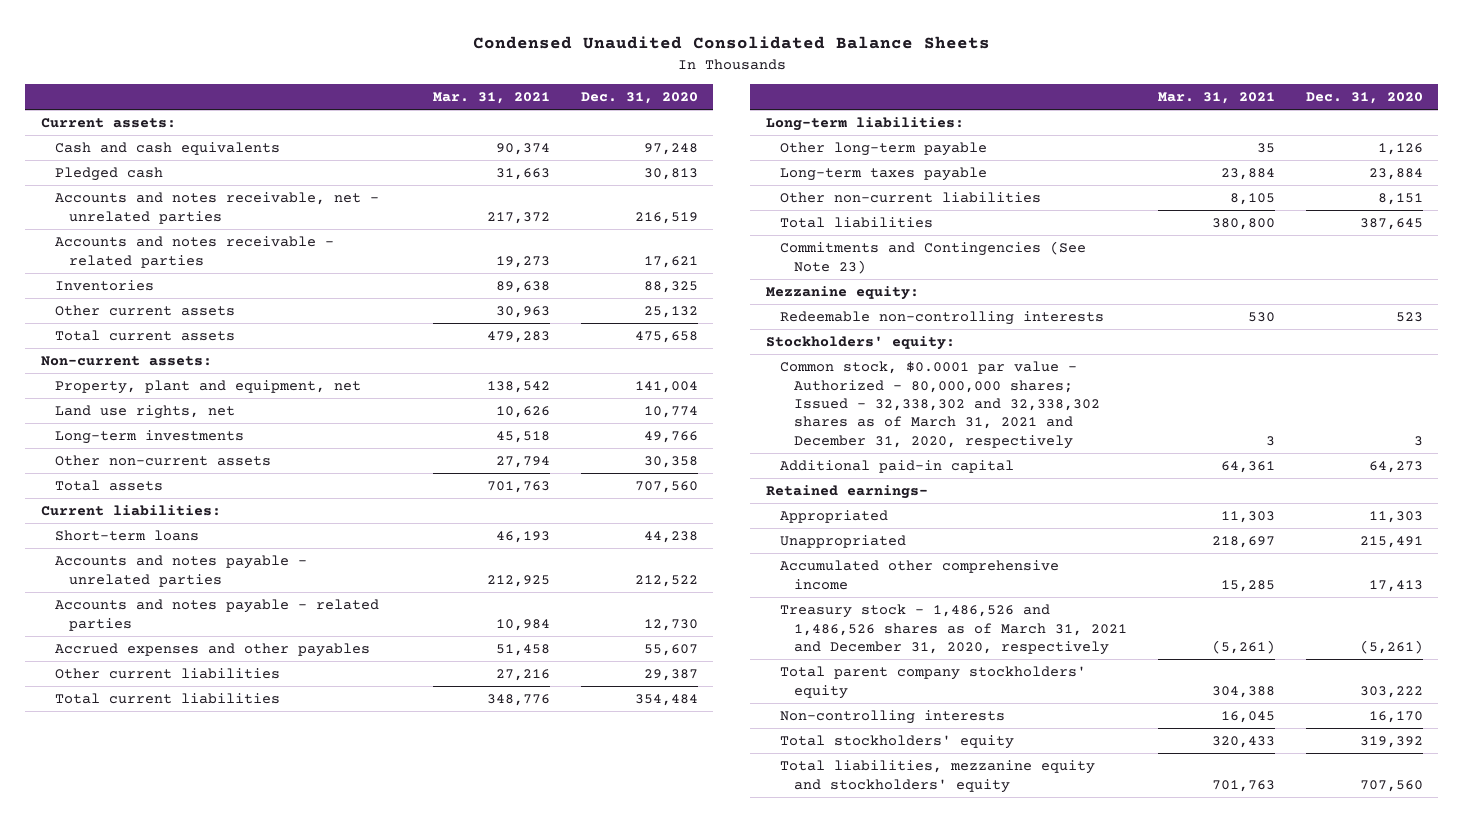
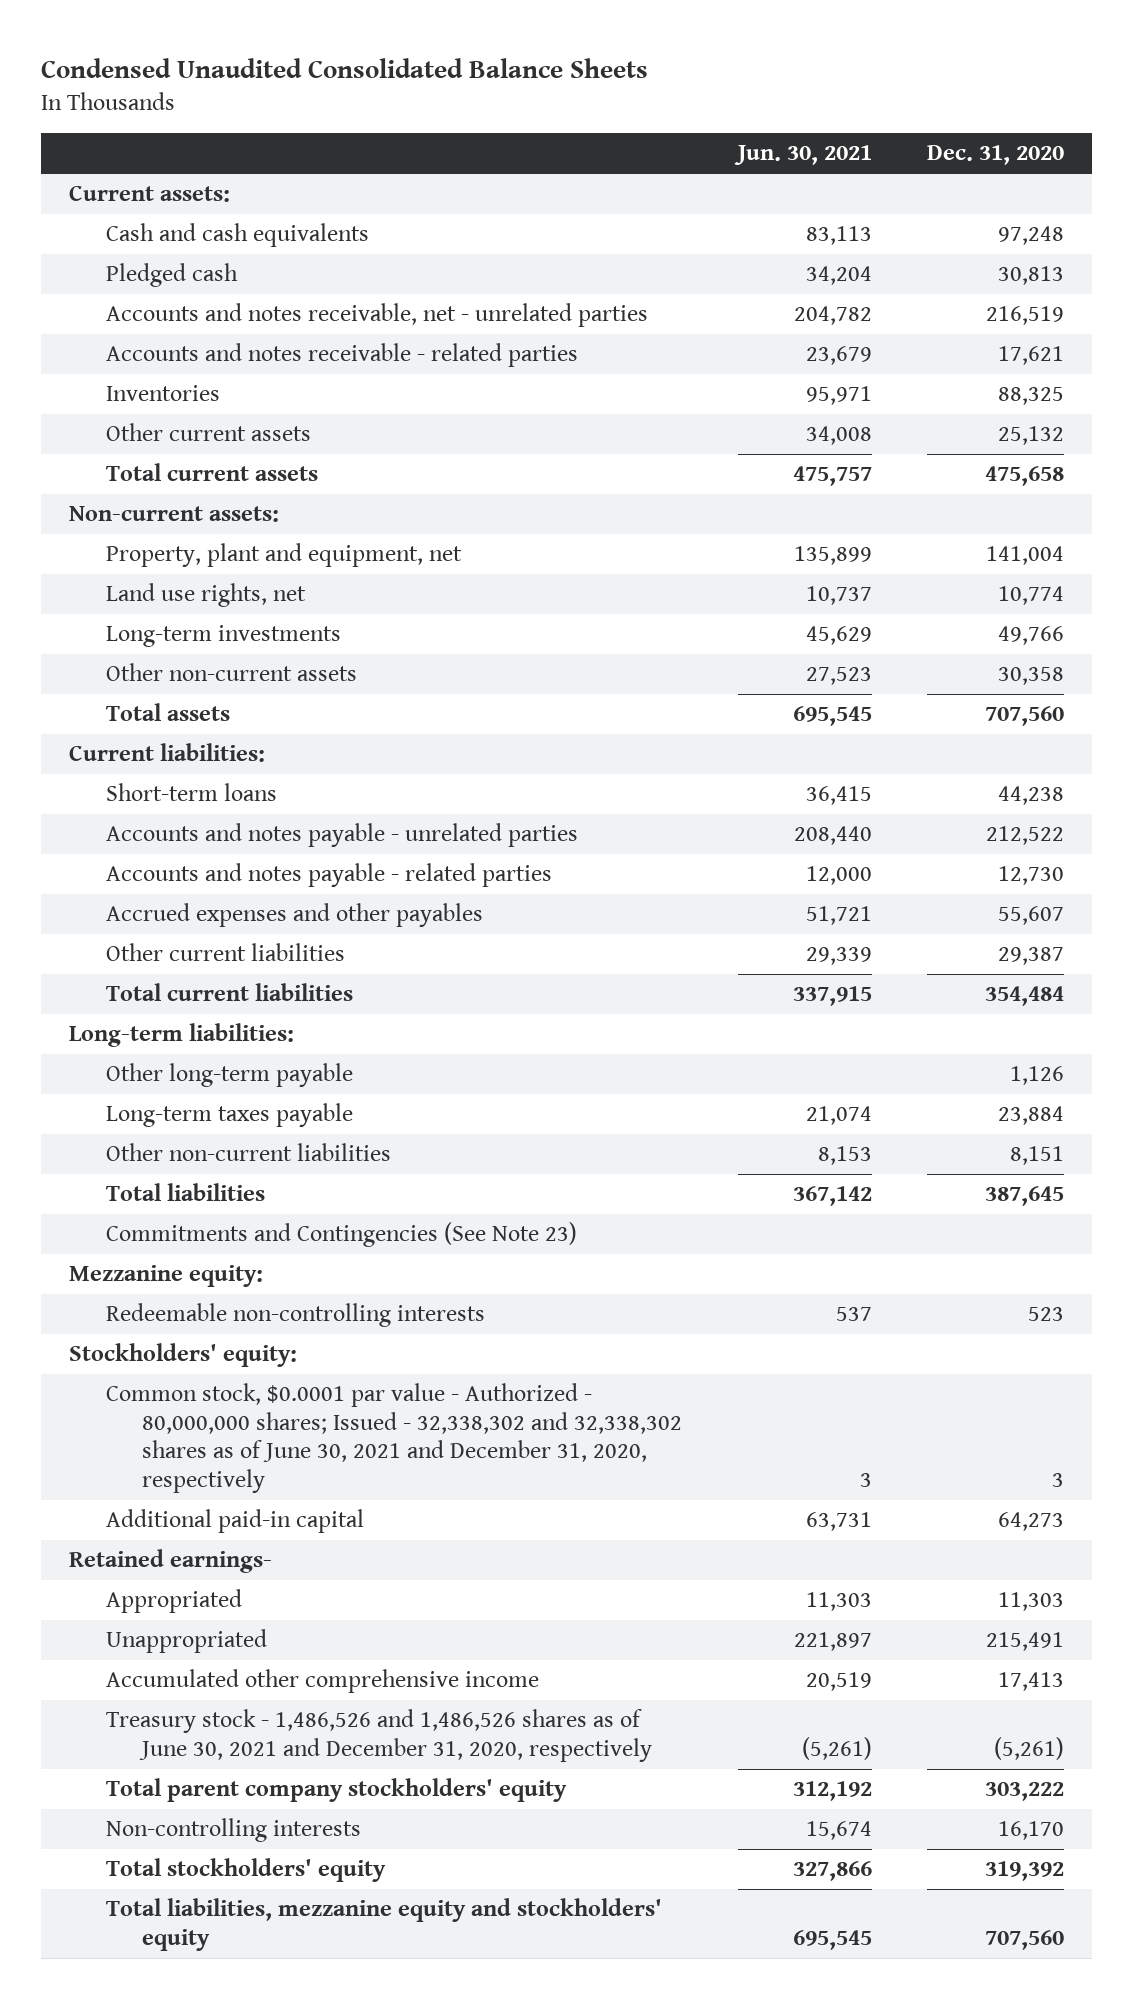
[432,91,550,104] Mar. 31, 2021 -> none
none -> [733,145,872,166] Jun. 30, 2021
[780,361,1101,449] Common stock, $0.0001 par value - Authorized - 80,000,000 shares; Issued - 32,338,302 and 32,338,302 shares as of March 31, 2021 and December 31, 2020, respectively -> [105,1383,683,1494] Common stock, $0.0001 par value - Authorized - 80,000,000 shares; Issued - 32,338,302 and 32,338,302 shares as of June 30, 2021 and December 31, 2020, respectively
[780,604,1128,655] Treasury stock - 1,486,526 and 1,486,526 shares as of March 31, 2021 and December 31, 2020, respectively -> [105,1709,653,1762] Treasury stock - 1,486,526 and 1,486,526 shares as of June 30, 2021 and December 31, 2020, respectively

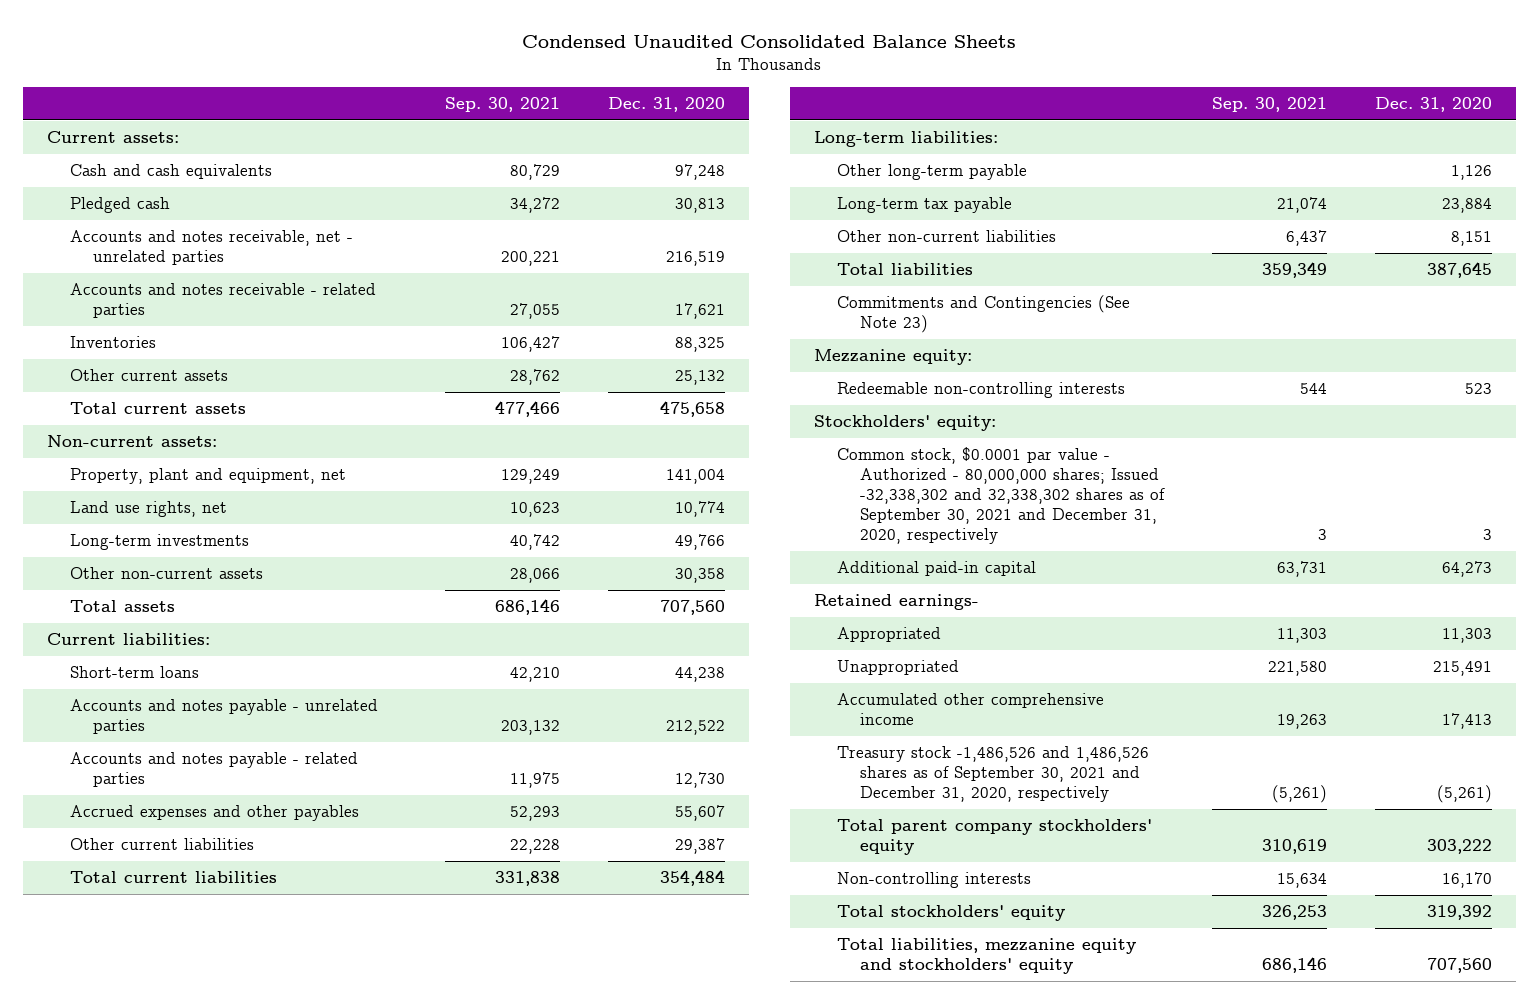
[733,145,872,166] Jun. 30, 2021 -> none
none -> [444,97,560,113] Sep. 30, 2021
[105,1103,353,1128] Long-term taxes payable -> [837,197,1013,214] Long-term tax payable
[105,1383,683,1494] Common stock, $0.0001 par value - Authorized - 80,000,000 shares; Issued - 32,338,302 and 32,338,302 shares as of June 30, 2021 and December 31, 2020, respectively -> [837,447,1166,545] Common stock, $0.0001 par value - Authorized - 80,000,000 shares; Issued -32,338,302 and 32,338,302 shares as of September 30, 2021 and December 31, 2020, respectively
[105,1709,653,1762] Treasury stock - 1,486,526 and 1,486,526 shares as of June 30, 2021 and December 31, 2020, respectively -> [837,746,1150,803] Treasury stock -1,486,526 and 1,486,526 shares as of September 30, 2021 and December 31, 2020, respectively

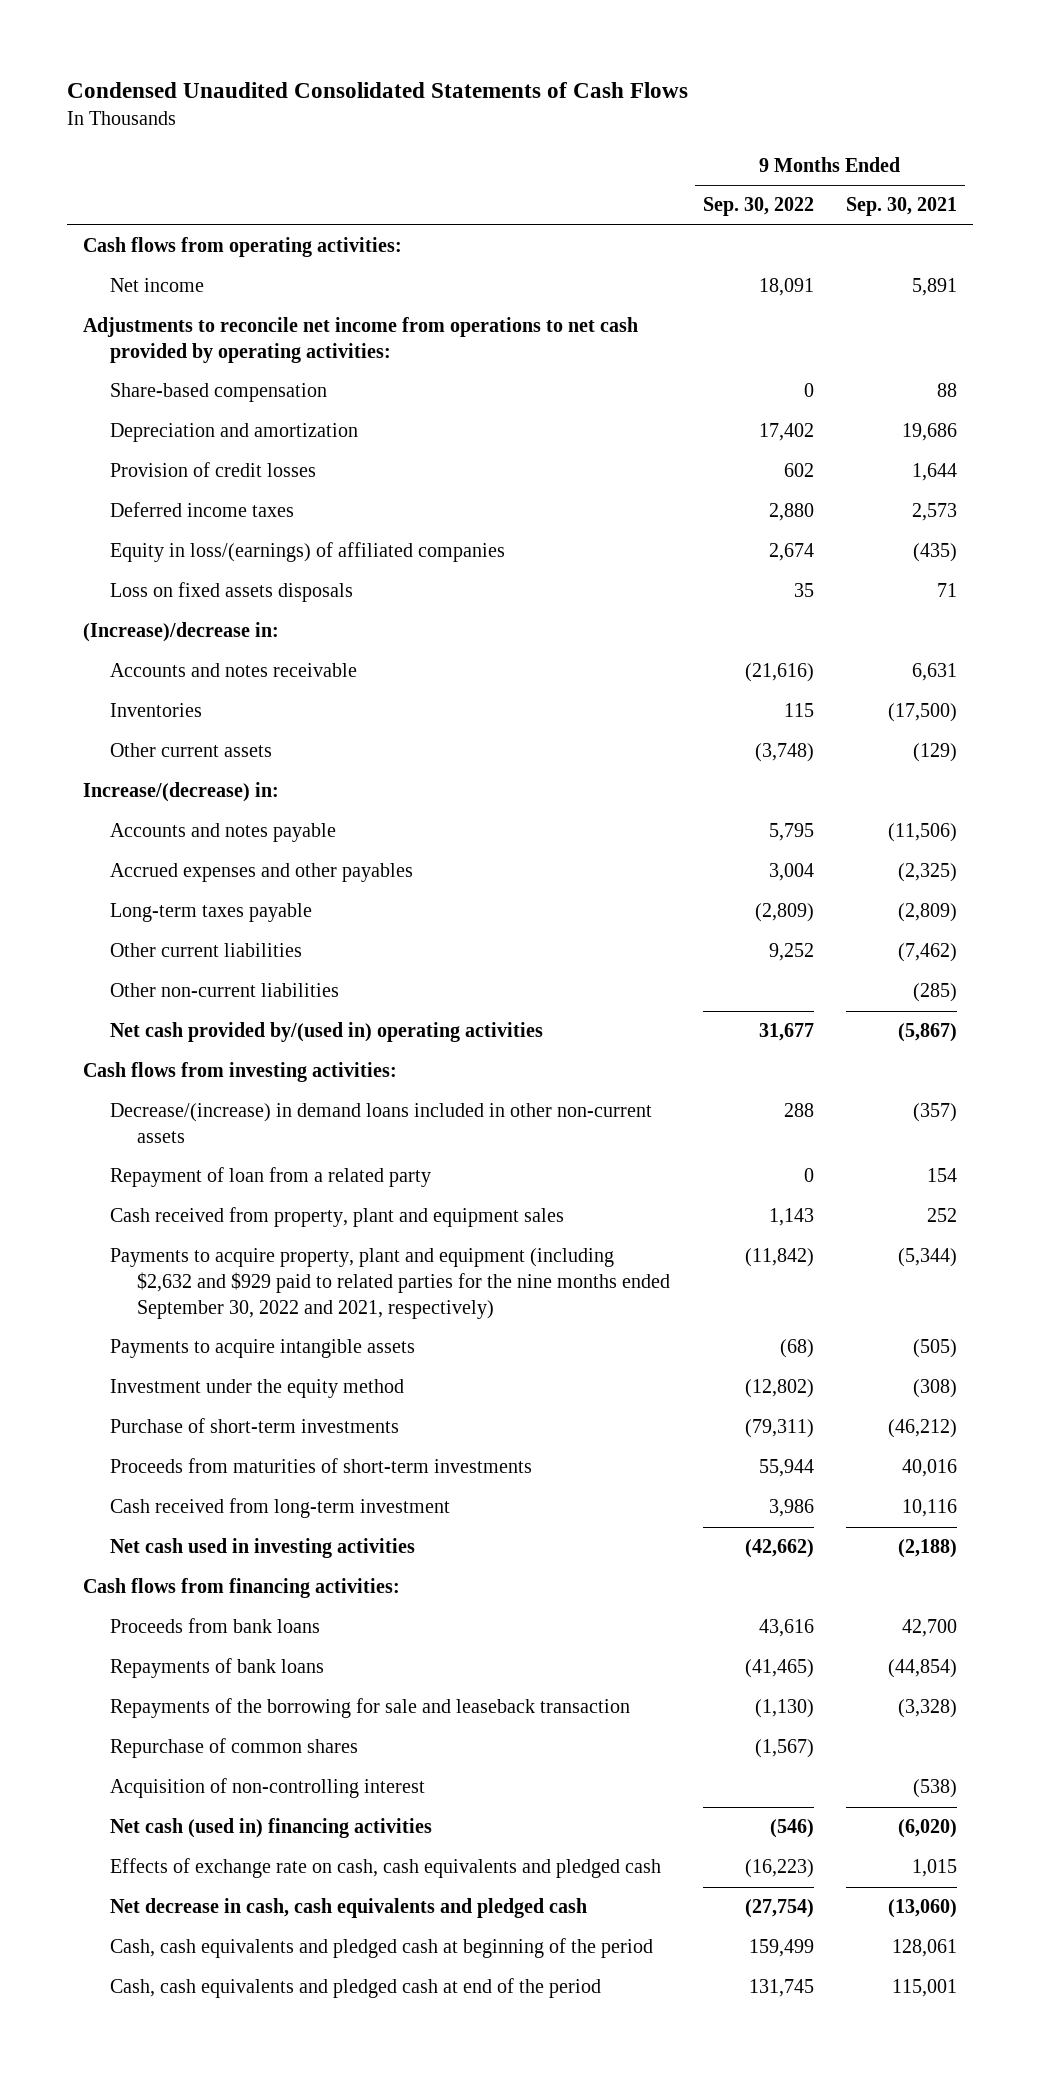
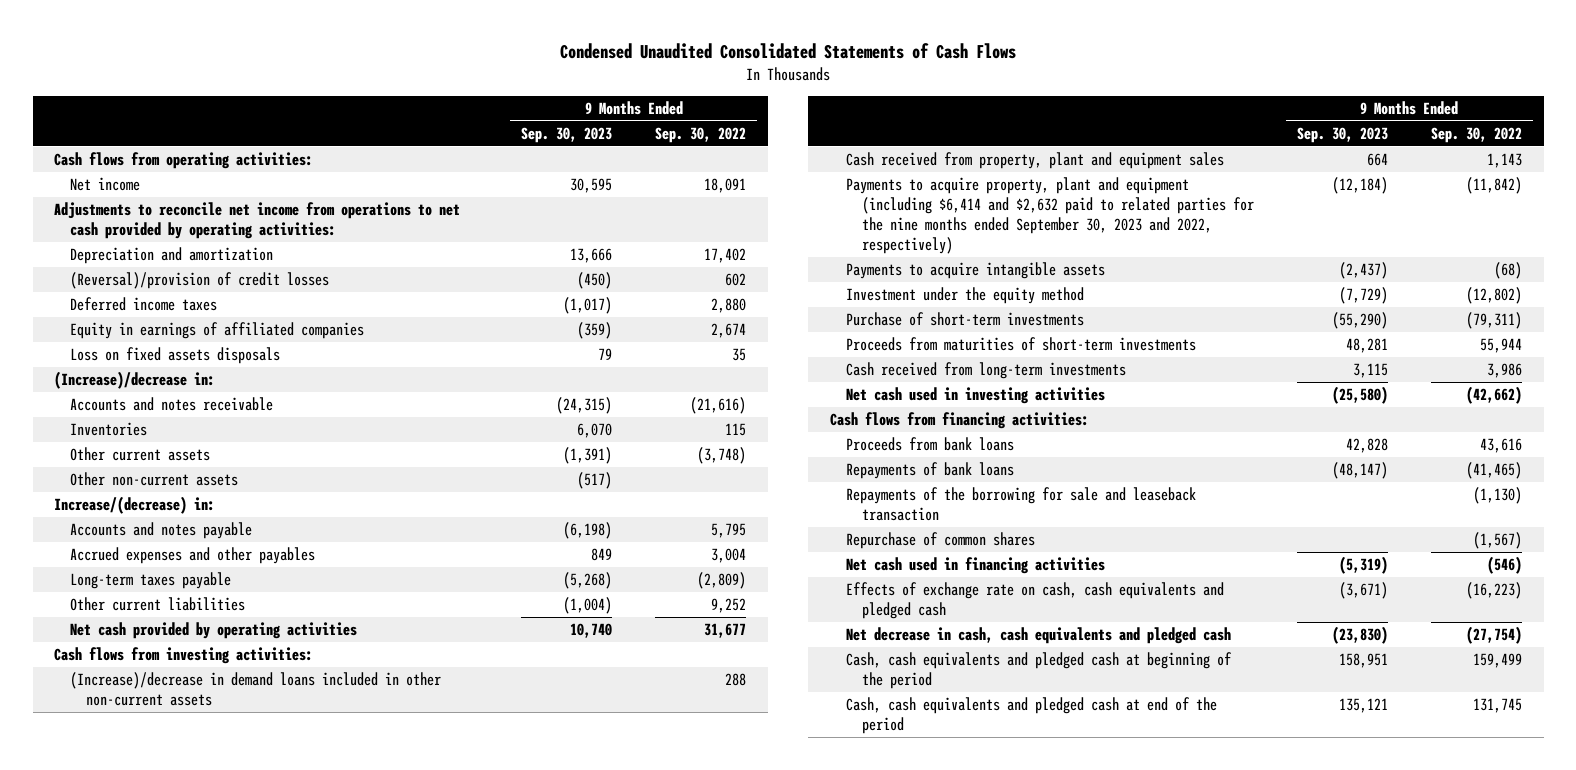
[845,197,957,217] Sep. 30, 2021 -> none
none -> [521,126,613,143] Sep. 30, 2023
[110,383,328,403] Share-based compensation -> none
[110,462,317,478] Provision of credit losses -> [70,272,330,290] (Reversal)/provision of credit losses
[110,542,506,563] Equity in loss/(earnings) of affiliated companies -> [70,322,365,340] Equity in earnings of affiliated companies
none -> [70,472,239,487] Other non-current assets
[110,983,340,998] Other non-current liabilities -> none
[110,1022,544,1043] Net cash provided by/(used in) operating activities -> [70,622,358,640] Net cash provided by operating activities
[110,1167,432,1188] Repayment of loan from a related party -> none
[110,1103,653,1144] Decrease/(increase) in demand loans included in other non-current assets -> [70,672,442,707] (Increase)/decrease in demand loans included in other non-current assets
[110,1248,671,1319] Payments to acquire property, plant and equipment (including $2,632 and $929 paid to related parties for the nine months ended September 30, 2022 and 2021, respectively) -> [845,177,1254,255] Payments to acquire property, plant and equipment (including $6,414 and $2,632 paid to related parties for the nine months ended September 30, 2023 and 2022, respectively)
[110,1498,451,1519] Cash received from long-term investment -> [845,362,1126,380] Cash received from long-term investments
[110,1778,426,1799] Acquisition of non-controlling interest -> none
[110,1818,433,1839] Net cash (used in) financing activities -> [845,557,1105,575] Net cash used in financing activities

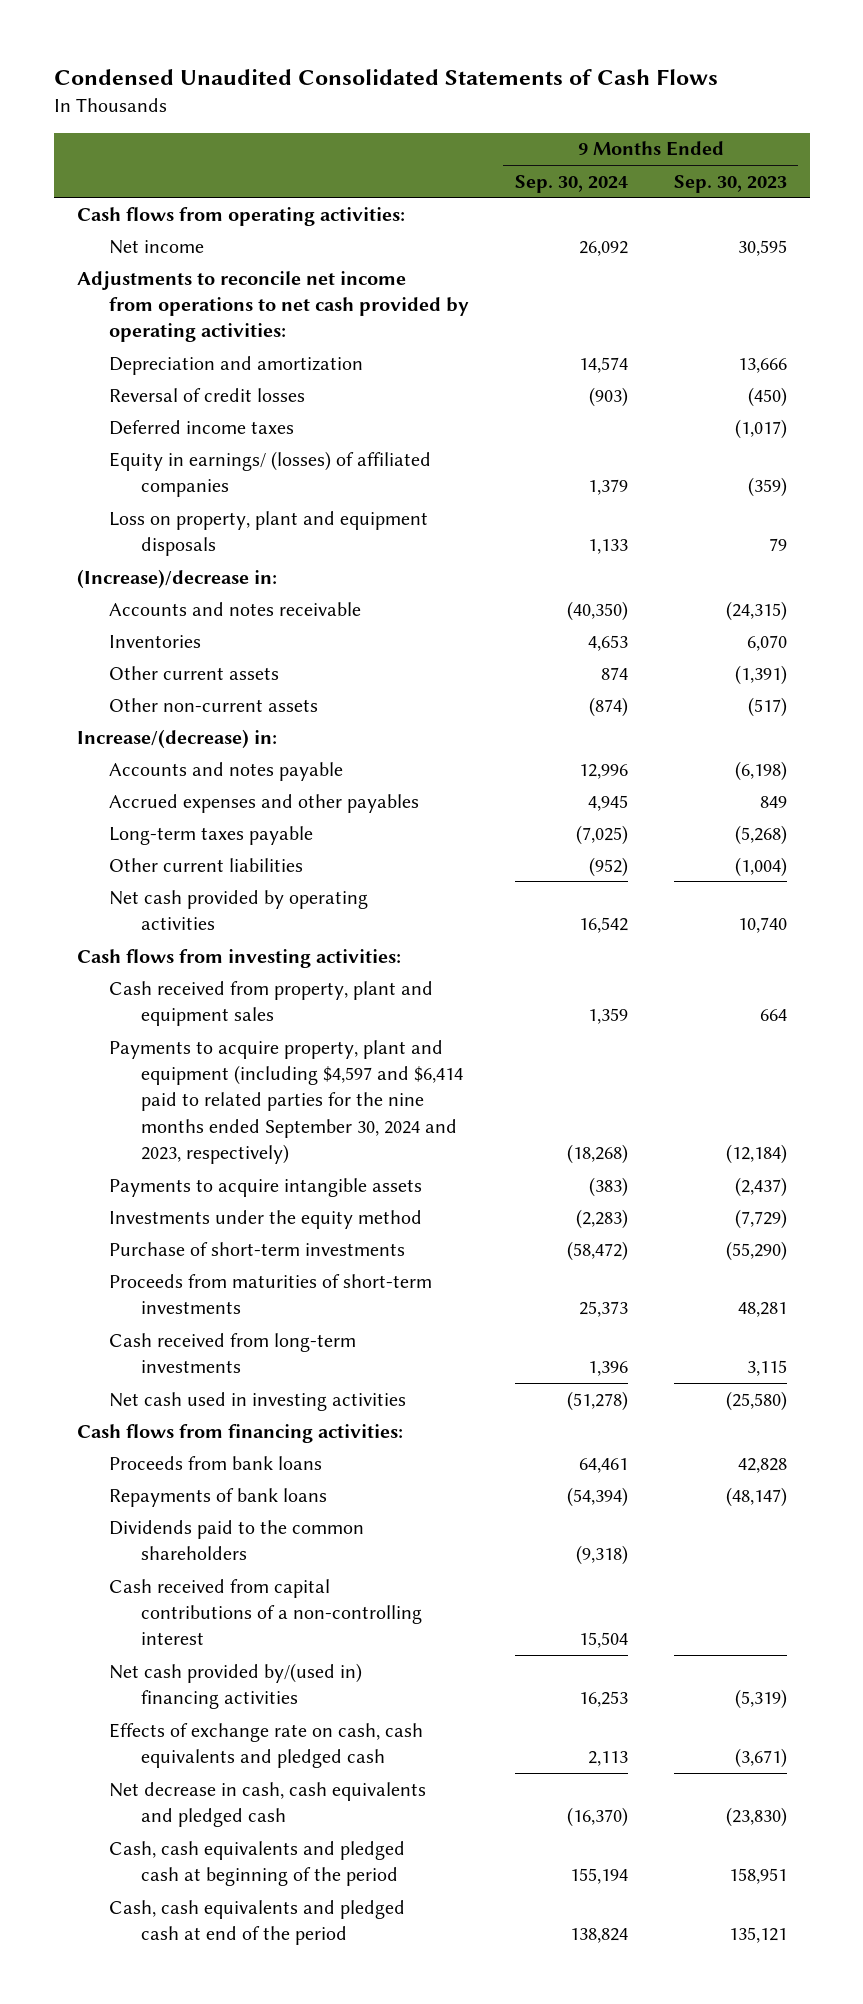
[655,126,747,143] Sep. 30, 2022 -> none
none -> [514,174,628,193] Sep. 30, 2024
[70,272,330,290] (Reversal)/provision of credit losses -> [108,387,305,402] Reversal of credit losses
[70,347,281,365] Loss on fixed assets disposals -> none
[70,322,365,340] Equity in earnings of affiliated companies -> [108,450,431,498] Equity in earnings/ (losses) of affiliated companies
none -> [108,510,428,557] Loss on property, plant and equipment disposals
[70,672,442,707] (Increase)/decrease in demand loans included in other non-current assets -> none
[845,177,1254,255] Payments to acquire property, plant and equipment (including $6,414 and $2,632 paid to related parties for the nine months ended September 30, 2023 and 2022, respectively) -> [108,1039,463,1164] Payments to acquire property, plant and equipment (including $4,597 and $6,414 paid to related parties for the nine months ended September 30, 2024 and 2023, respectively)
[845,287,1084,305] Investment under the equity method -> [108,1209,422,1229] Investments under the equity method
[845,487,1196,522] Repayments of the borrowing for sale and leaseback transaction -> none
[845,532,1035,550] Repurchase of common shares -> none
none -> [108,1519,364,1561] Dividends paid to the common shareholders
none -> [108,1578,422,1646] Cash received from capital contributions of a non-controlling interest
[845,557,1105,575] Net cash used in financing activities -> [108,1662,362,1710] Net cash provided by/(used in) financing activities

